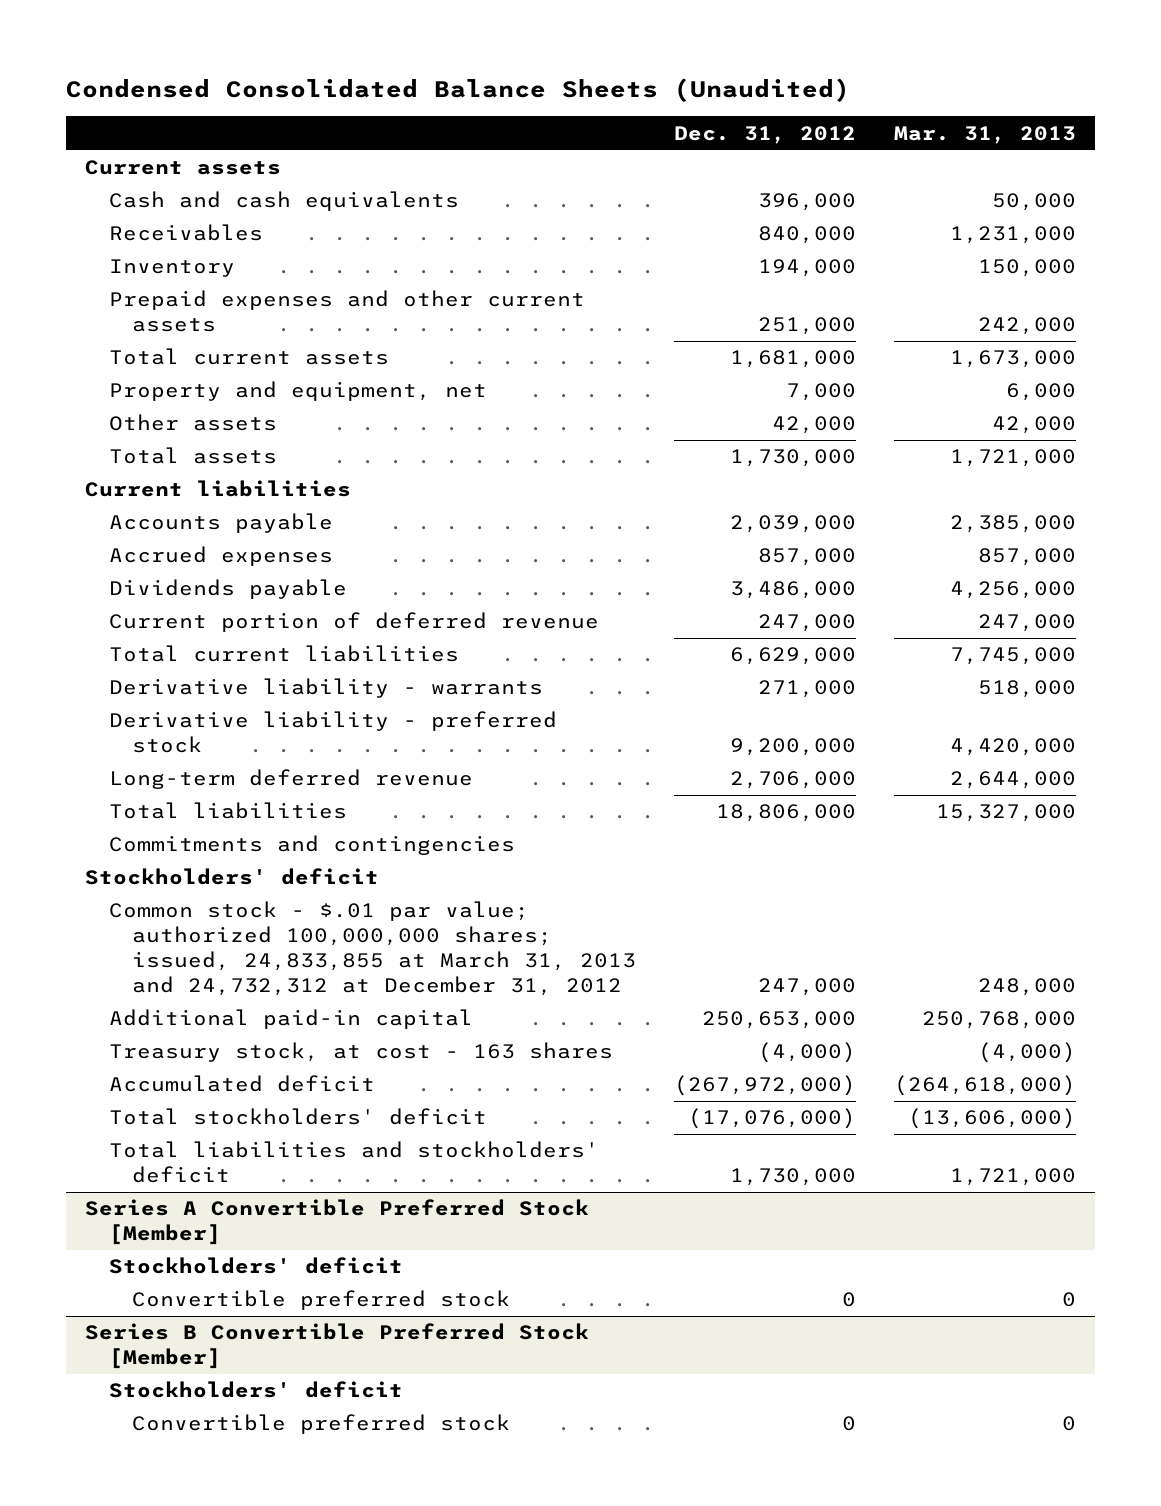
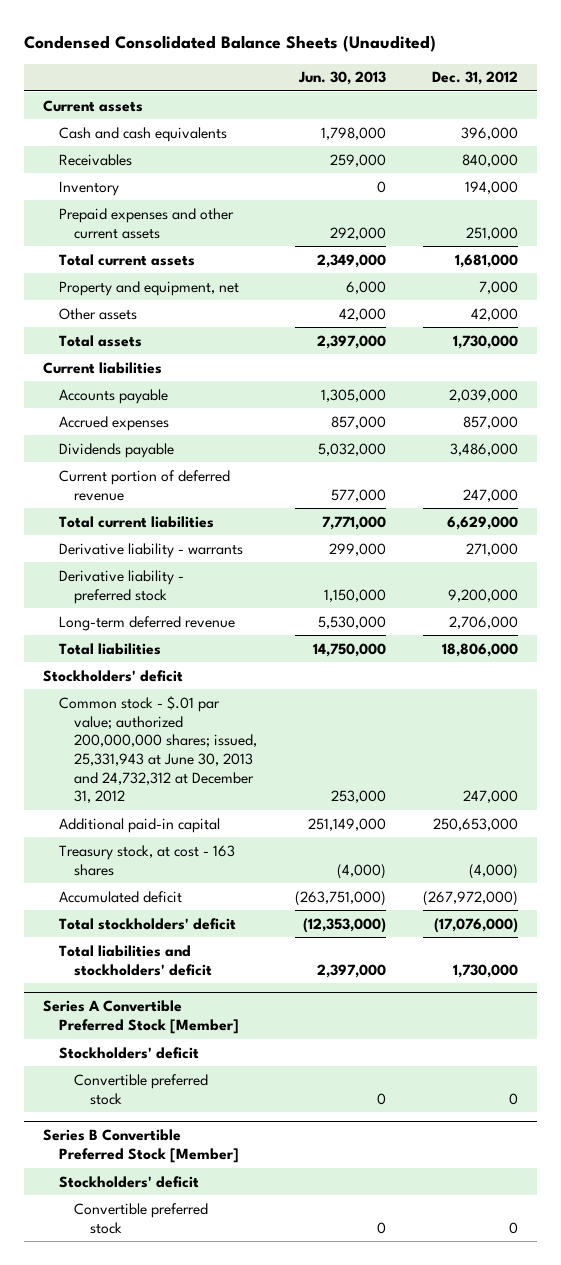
[893,125,1076,144] Mar. 31, 2013 -> none
none -> [297,71,386,86] Jun. 30, 2013
[108,835,515,856] Commitments and contingencies -> none
[108,901,636,997] Common stock - $.01 par value; authorized 100,000,000 shares; issued, 24,833,855 at March 31, 2013 and 24,732,312 at December 31, 2012 -> [58,695,258,804] Common stock - $.01 par value; authorized 200,000,000 shares; issued, 25,331,943 at June 30, 2013 and 24,732,312 at December 31, 2012

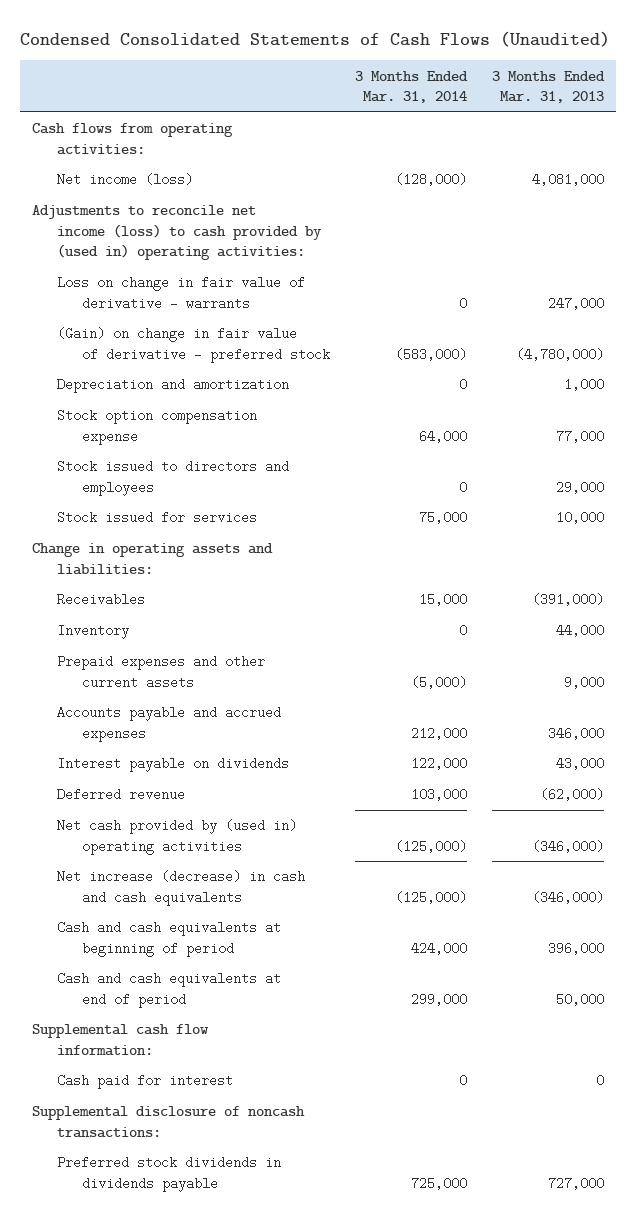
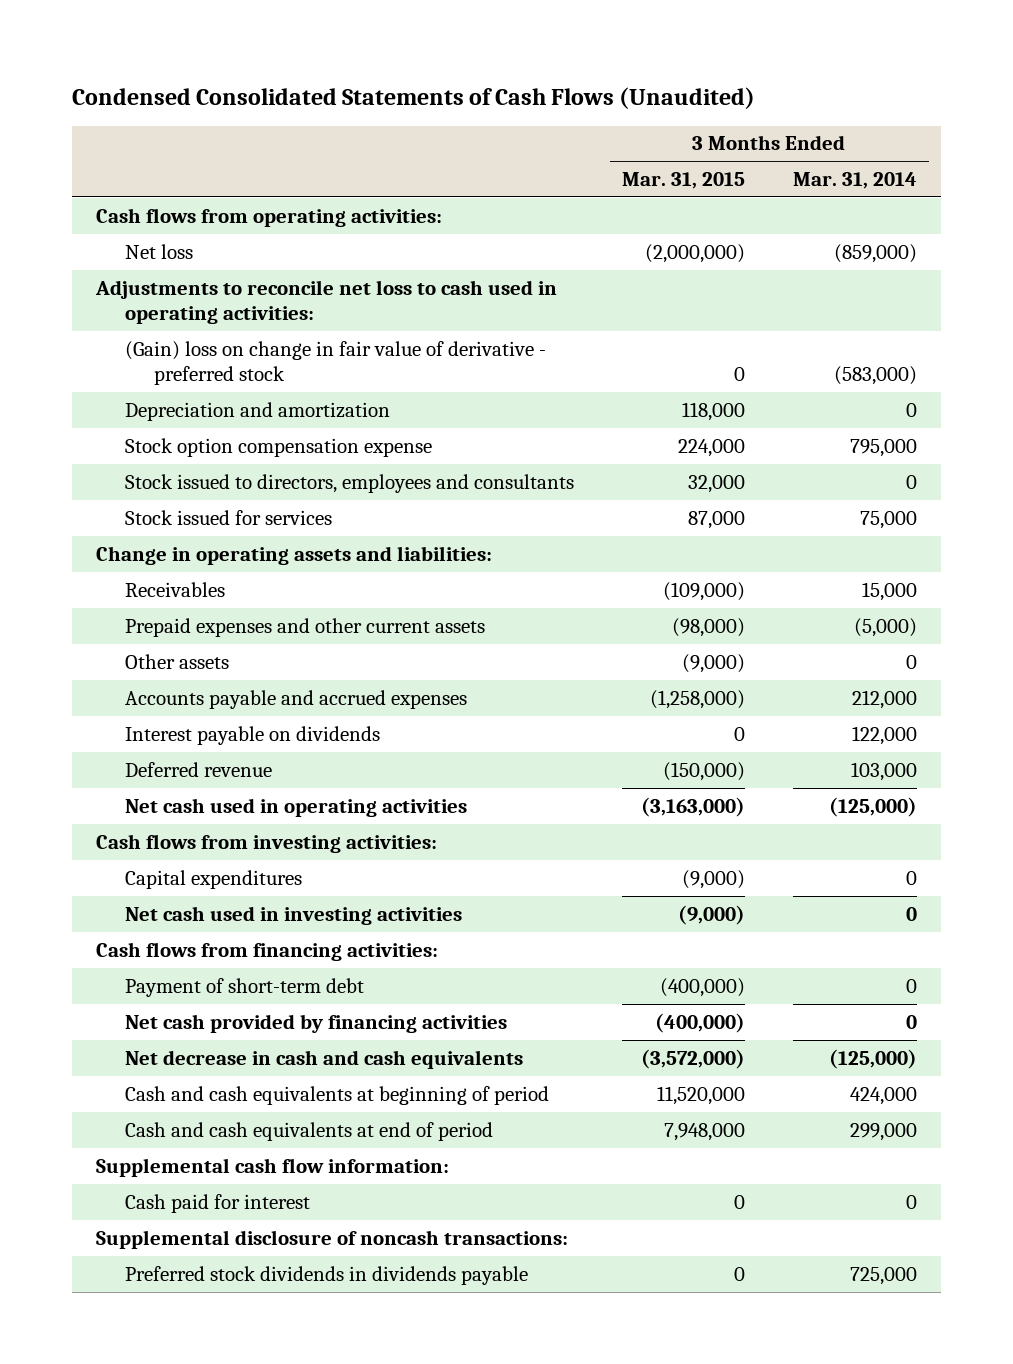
[491,70,605,104] 3 Months Ended Mar. 31, 2013 -> none
none -> [621,172,745,190] Mar. 31, 2015
[57,276,306,310] Loss on change in fair value of derivative - warrants -> none
[57,173,194,187] Net income (loss) -> [124,243,193,259] Net loss
[394,173,467,187] (128,000) -> [833,243,917,263] (859,000)
[32,205,323,261] Adjustments to reconcile net income (loss) to cash provided by (used in) operating activities: -> [94,279,557,325] Adjustments to reconcile net loss to cash used in operating activities:
[57,327,331,363] (Gain) on change in fair value of derivative - preferred stock -> [124,340,546,386] (Gain) loss on change in fair value of derivative - preferred stock
[418,429,467,443] 64,000 -> [849,438,917,457] 795,000
[57,460,290,496] Stock issued to directors and employees -> [124,473,574,493] Stock issued to directors, employees and consultants
[57,624,130,640] Inventory -> none
none -> [124,653,229,669] Other assets
[57,819,298,855] Net cash provided by (used in) operating activities -> [124,797,467,817] Net cash used in operating activities
none -> [95,833,437,853] Cash flows from investing activities:
none -> [124,869,302,889] Capital expenditures
none -> [124,905,462,925] Net cash used in investing activities
none -> [95,941,438,961] Cash flows from financing activities:
none -> [124,977,364,997] Payment of short-term debt
none -> [124,1013,507,1033] Net cash provided by financing activities
[57,870,306,906] Net increase (decrease) in cash and cash equivalents -> [124,1049,523,1069] Net decrease in cash and cash equivalents

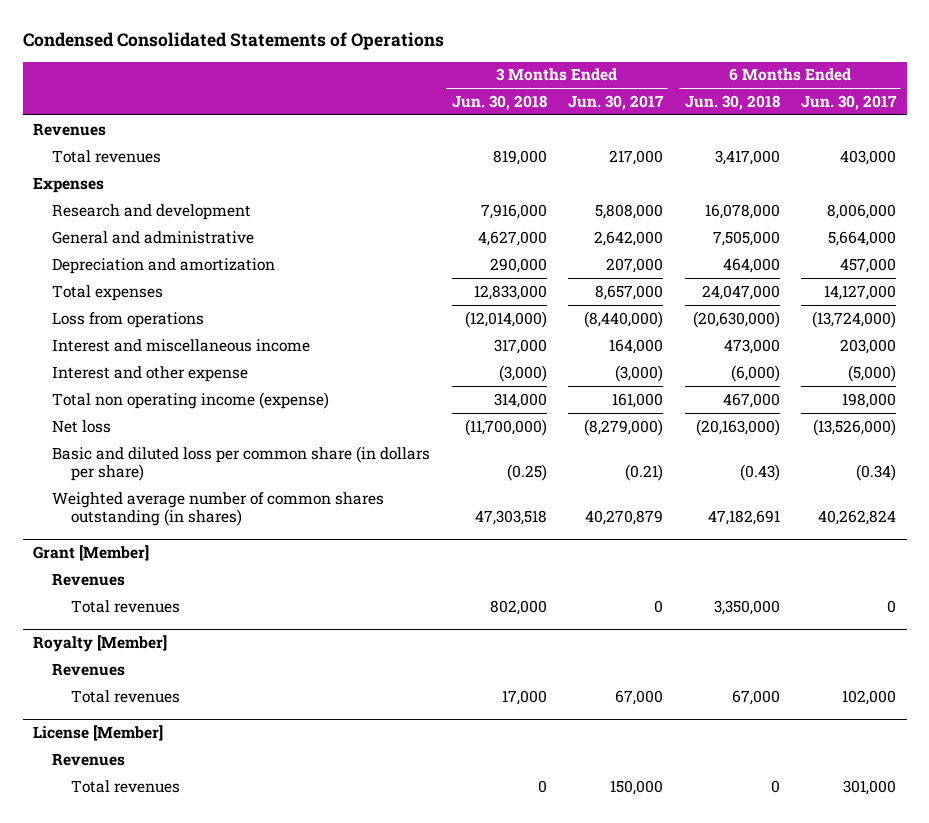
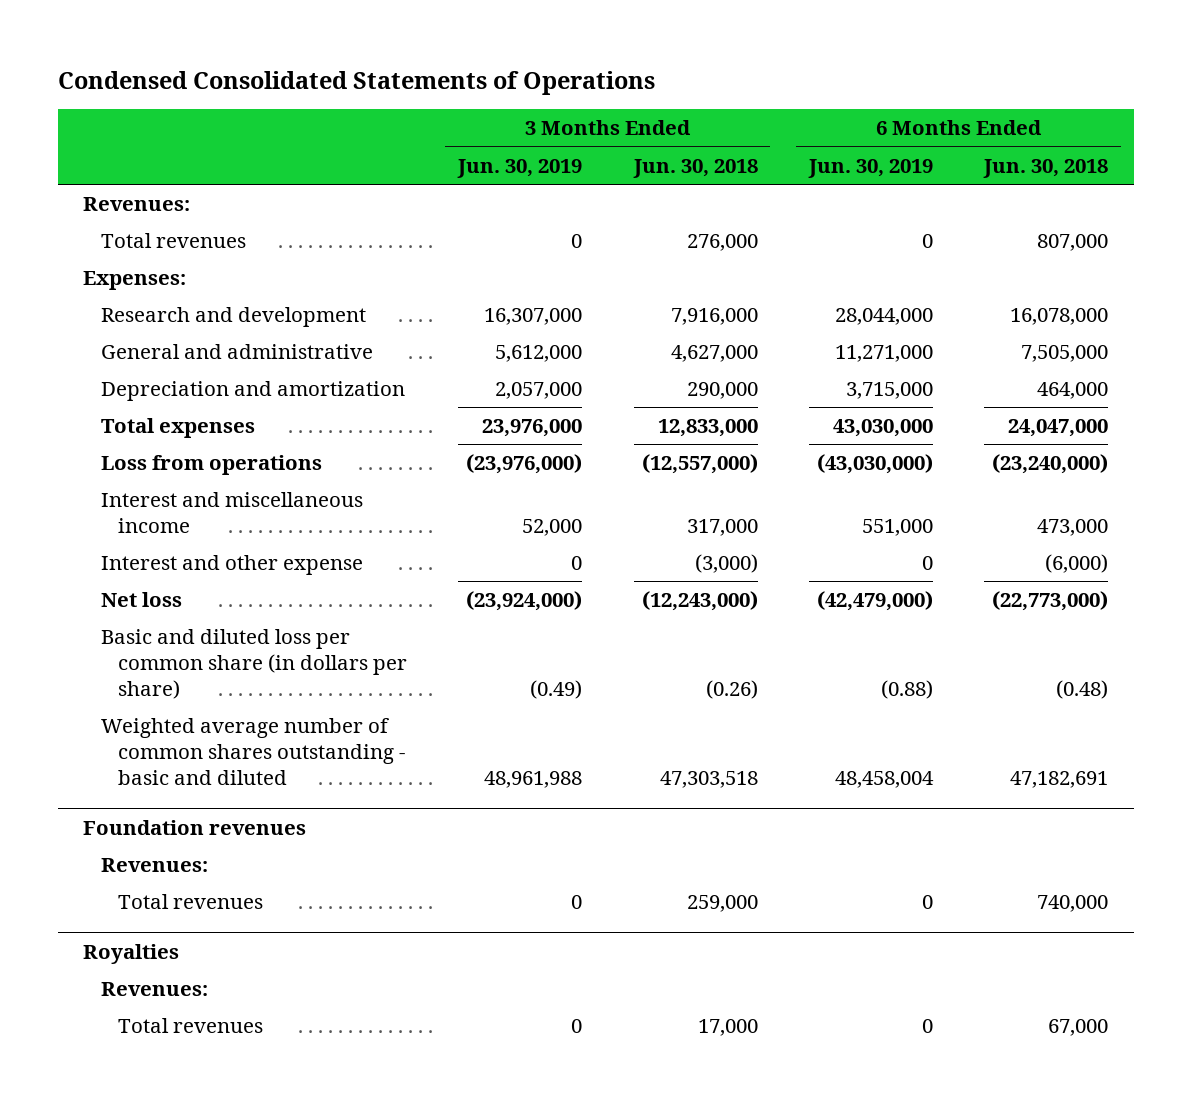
[568,94,665,110] Jun. 30, 2017 -> none
[801,94,898,110] Jun. 30, 2017 -> none
none -> [457,158,583,178] Jun. 30, 2019
none -> [807,158,933,178] Jun. 30, 2019
[33,122,107,136] Revenues -> [83,197,191,212] Revenues:
[492,149,547,165] 819,000 -> [686,234,758,252] 276,000
[714,149,780,165] 3,417,000 -> [1037,234,1109,252] 807,000
[33,176,105,193] Expenses -> [83,271,187,291] Expenses:
[464,310,547,328] (12,014,000) -> [641,454,758,475] (12,557,000)
[692,310,780,328] (20,630,000) -> [992,454,1109,475] (23,240,000)
[52,391,330,409] Total non operating income (expense) -> none
[464,418,547,436] (11,700,000) -> [641,591,758,612] (12,243,000)
[695,418,780,436] (20,163,000) -> [992,591,1109,612] (22,773,000)
[506,464,547,482] (0.25) -> [705,679,758,699] (0.26)
[739,464,780,482] (0.43) -> [1056,679,1109,699] (0.48)
[52,491,385,527] Weighted average number of common shares outstanding (in shares) -> [100,718,405,785] Weighted average number of common shares outstanding - basic and diluted
[33,545,150,562] Grant [Member] -> [83,819,307,835] Foundation revenues
[52,572,126,586] Revenues -> [100,858,208,873] Revenues:
[489,599,547,615] 802,000 -> [686,895,758,913] 259,000
[713,599,780,615] 3,350,000 -> [1037,895,1109,913] 740,000
[33,635,168,653] Royalty [Member] -> [83,943,180,964] Royalties
[52,662,126,676] Revenues -> [100,982,208,997] Revenues:
[33,725,164,742] License [Member] -> none
[52,752,126,766] Revenues -> none
[70,779,180,793] Total revenues -> none

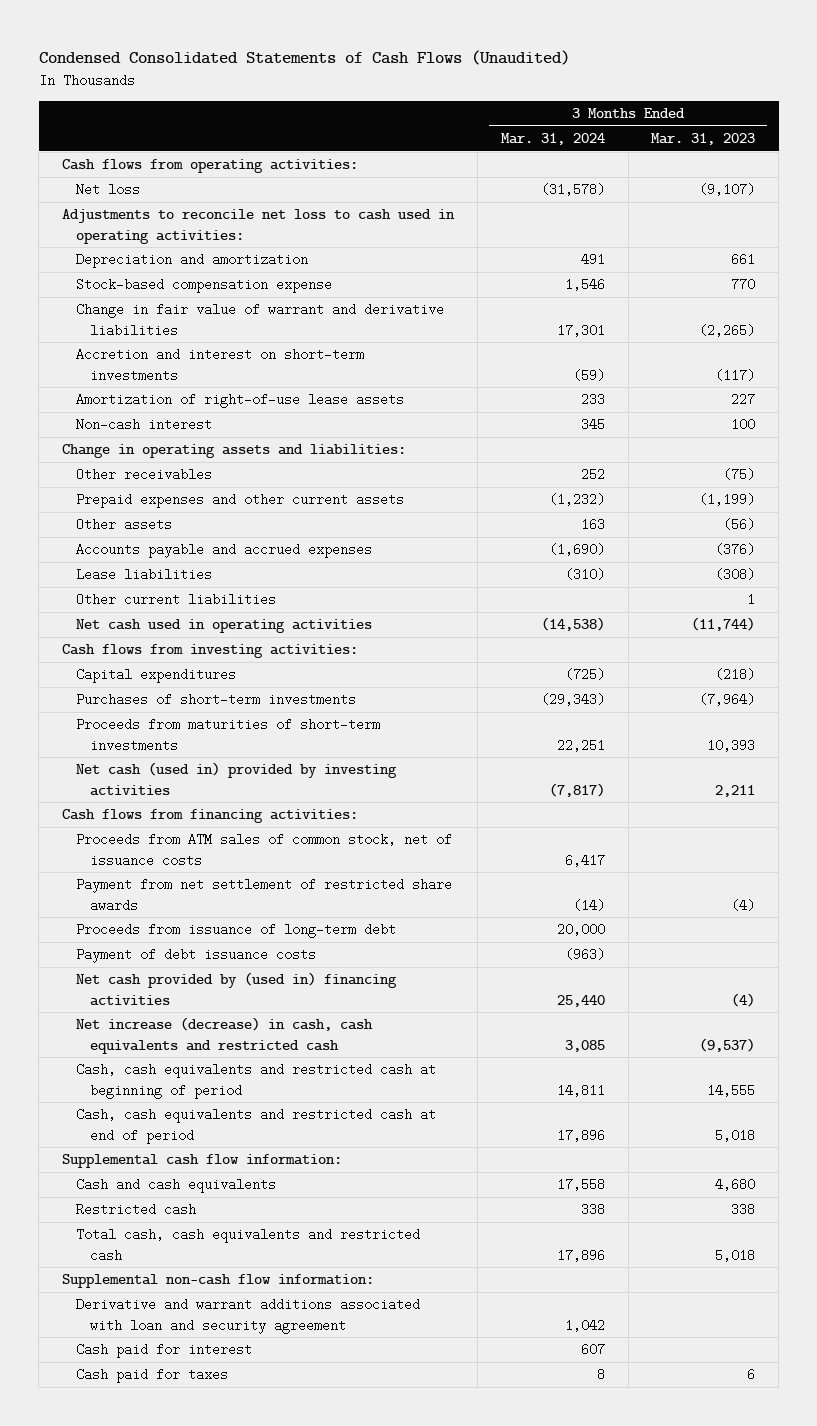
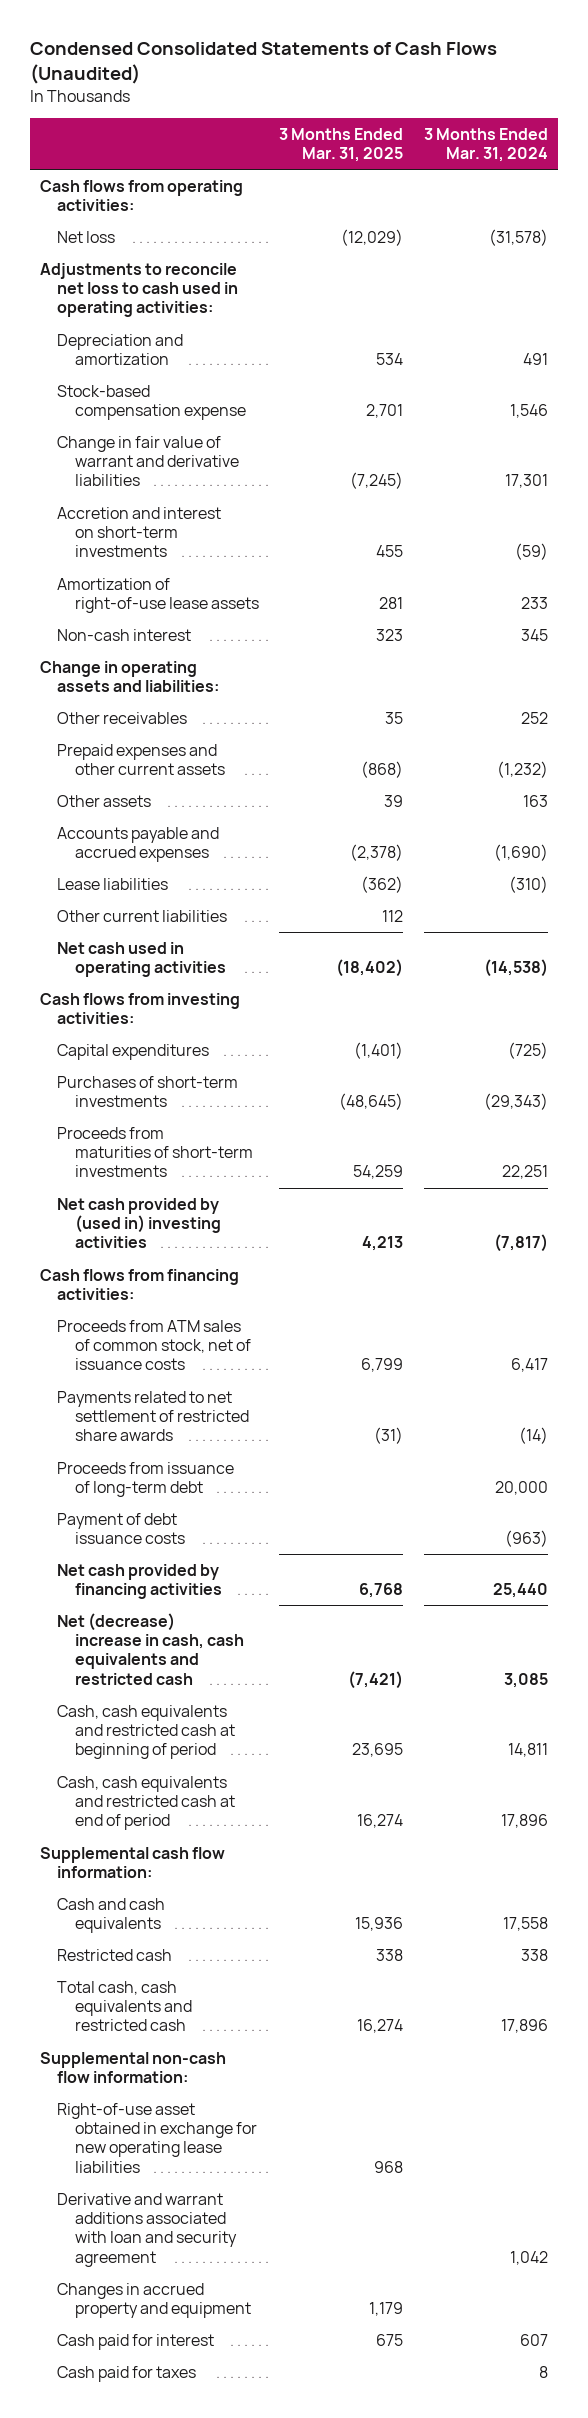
[651,132,756,145] Mar. 31, 2023 -> none
none -> [279,127,404,163] 3 Months Ended Mar. 31, 2025
[76,762,398,796] Net cash (used in) provided by investing activities -> [57,1197,221,1249] Net cash provided by (used in) investing activities
[76,878,453,912] Payment from net settlement of restricted share awards -> [57,1390,249,1442] Payments related to net settlement of restricted share awards
[76,972,398,1006] Net cash provided by (used in) financing activities -> [57,1563,222,1600] Net cash provided by financing activities
[76,1017,374,1054] Net increase (decrease) in cash, cash equivalents and restricted cash -> [57,1612,244,1685] Net (decrease) increase in cash, cash equivalents and restricted cash
none -> [57,2102,257,2173] Right-of-use asset obtained in exchange for new operating lease liabilities
none -> [57,2282,251,2319] Changes in accrued property and equipment

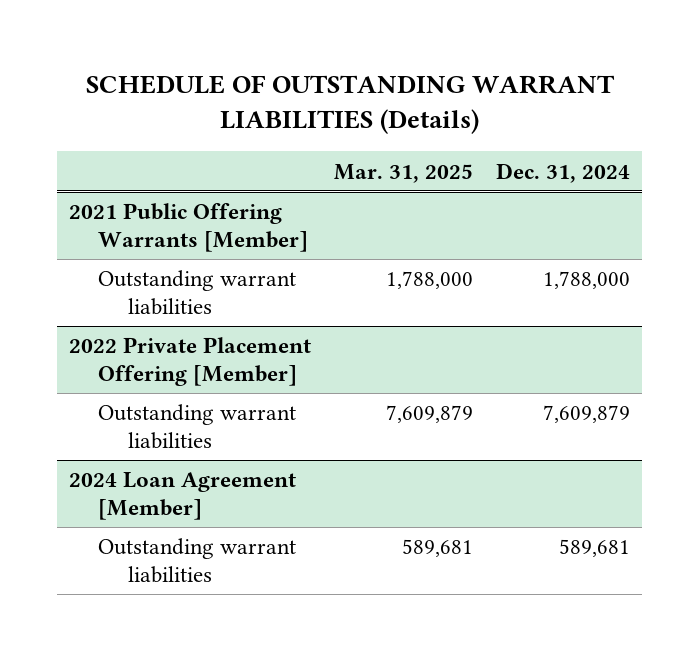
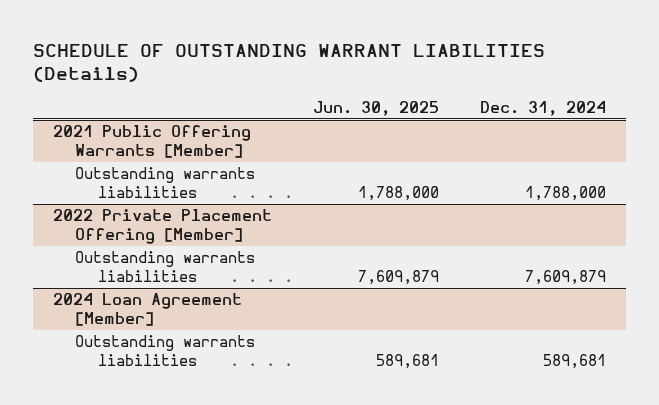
[334,163,474,183] Mar. 31, 2025 -> none
none -> [313,100,440,116] Jun. 30, 2025
[98,270,297,316] Outstanding warrant liabilities -> [75,167,256,198] Outstanding warrants liabilities
[98,404,297,450] Outstanding warrant liabilities -> [75,251,256,282] Outstanding warrants liabilities
[98,538,297,584] Outstanding warrant liabilities -> [75,335,256,366] Outstanding warrants liabilities

